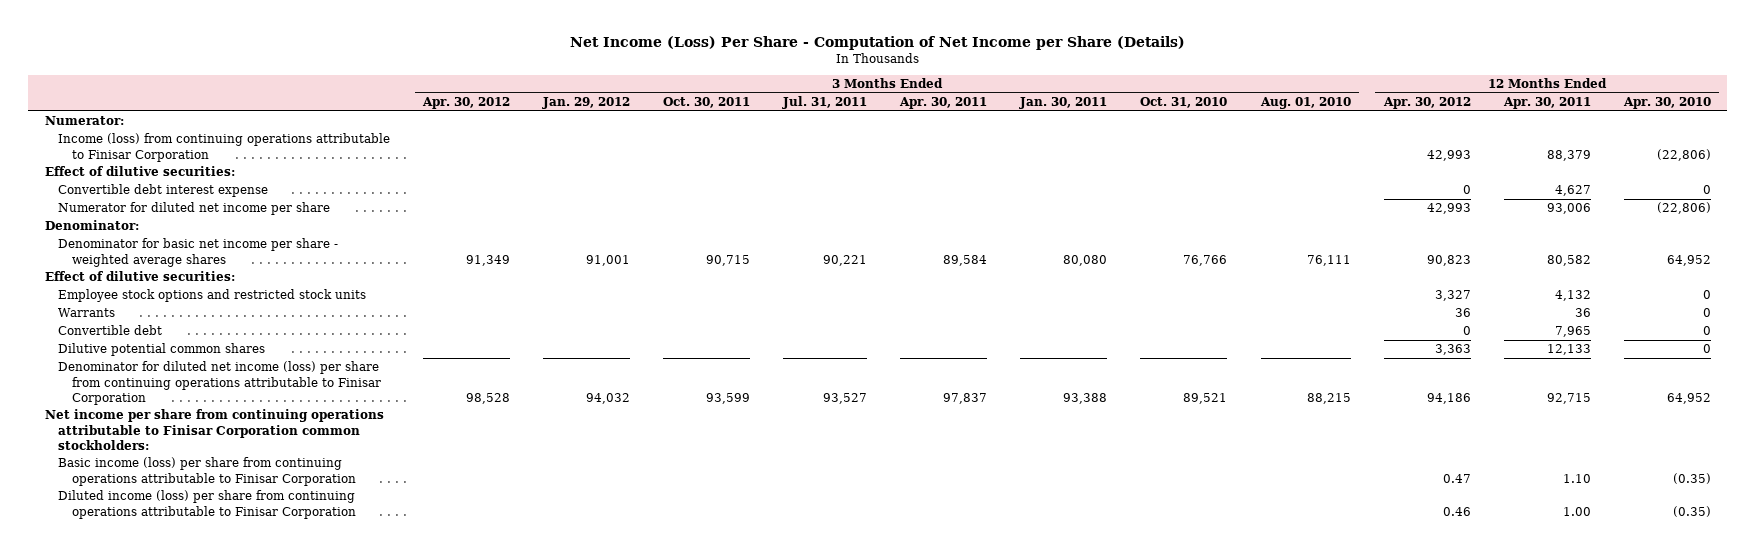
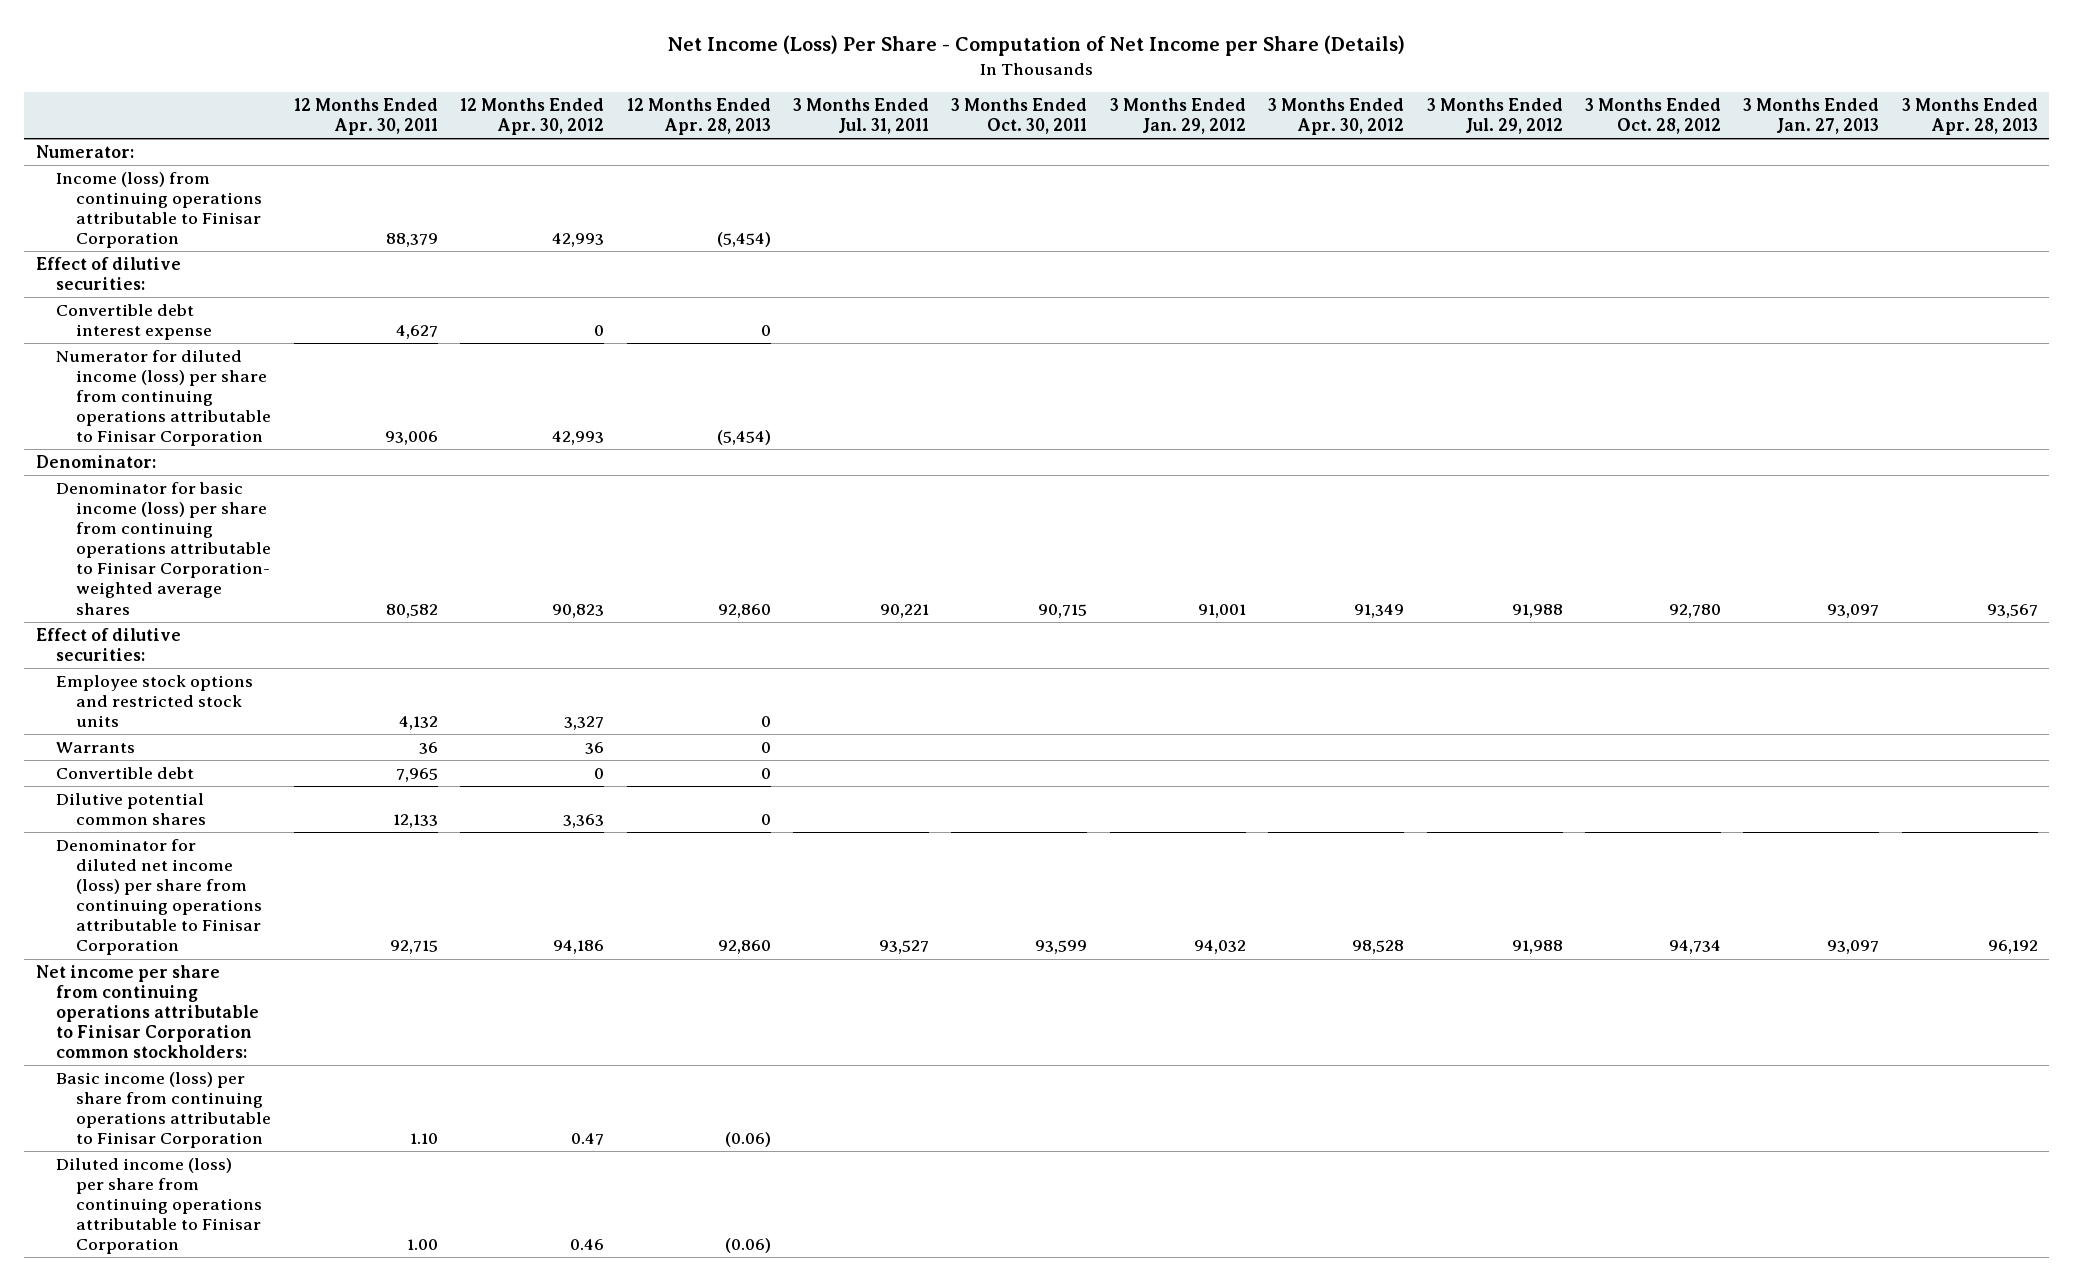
[899,97,988,110] Apr. 30, 2011 -> none
[1019,97,1108,110] Jan. 30, 2011 -> none
[1140,97,1228,109] Oct. 31, 2010 -> none
[1259,97,1351,110] Aug. 01, 2010 -> none
[1622,97,1711,110] Apr. 30, 2010 -> none
none -> [626,97,771,136] 12 Months Ended Apr. 28, 2013
none -> [1426,97,1563,135] 3 Months Ended Jul. 29, 2012
none -> [1584,97,1721,135] 3 Months Ended Oct. 28, 2012
none -> [1743,97,1880,135] 3 Months Ended Jan. 27, 2013
none -> [1901,97,2038,136] 3 Months Ended Apr. 28, 2013
[58,202,331,216] Numerator for diluted net income per share -> [56,349,272,447] Numerator for diluted income (loss) per share from continuing operations attributable to Finisar Corporation
[58,238,339,267] Denominator for basic net income per share - weighted average shares -> [56,481,272,615] Denominator for basic income (loss) per share from continuing operations attributable to Finisar Corporation- weighted average shares

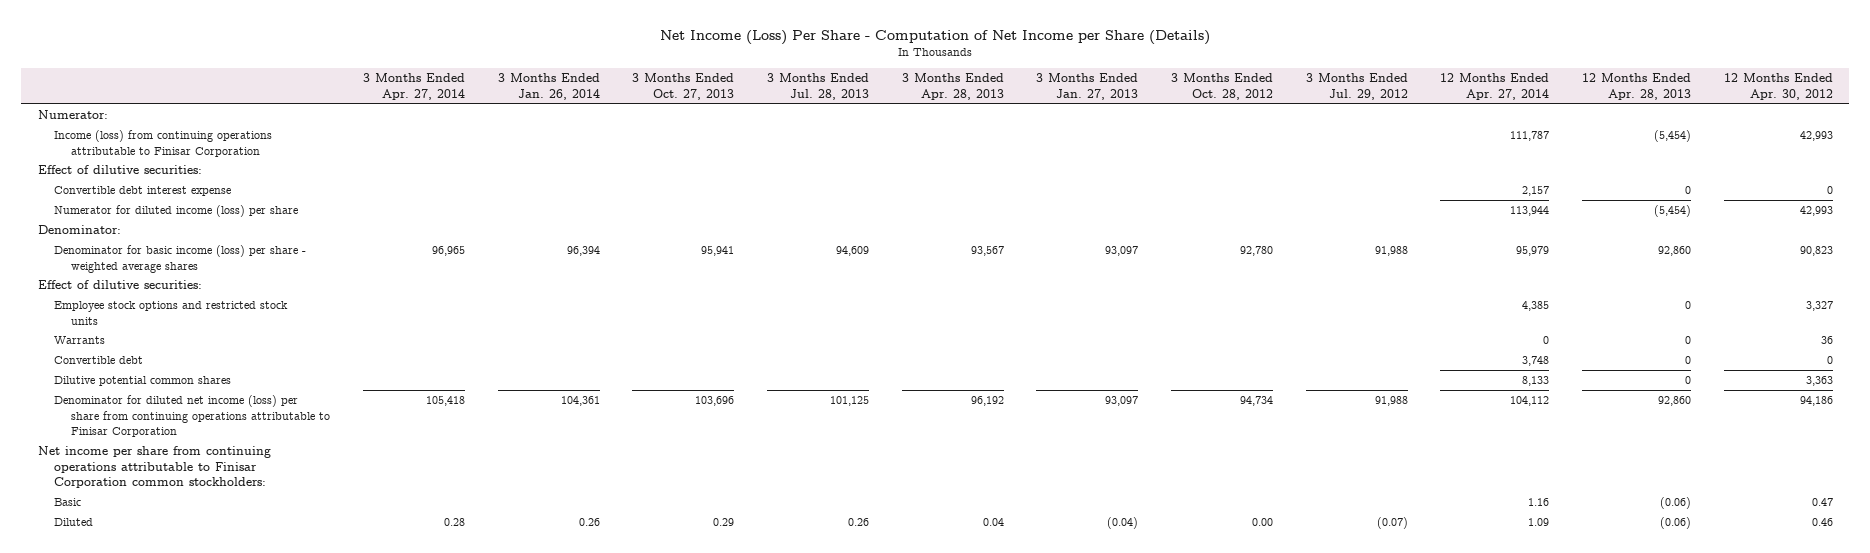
[293,97,438,136] 12 Months Ended Apr. 30, 2011 -> none
[792,97,929,135] 3 Months Ended Jul. 31, 2011 -> none
[951,97,1088,135] 3 Months Ended Oct. 30, 2011 -> none
[1109,97,1246,135] 3 Months Ended Jan. 29, 2012 -> none
[1268,97,1405,136] 3 Months Ended Apr. 30, 2012 -> none
none -> [363,73,466,100] 3 Months Ended Apr. 27, 2014
none -> [497,73,600,100] 3 Months Ended Jan. 26, 2014
none -> [632,73,735,100] 3 Months Ended Oct. 27, 2013
none -> [767,73,870,100] 3 Months Ended Jul. 28, 2013
none -> [1440,73,1550,100] 12 Months Ended Apr. 27, 2014
[56,349,272,447] Numerator for diluted income (loss) per share from continuing operations attributable to Finisar Corporation -> [54,205,299,218] Numerator for diluted income (loss) per share
[56,481,272,615] Denominator for basic income (loss) per share from continuing operations attributable to Finisar Corporation- weighted average shares -> [54,245,307,273] Denominator for basic income (loss) per share - weighted average shares
[56,1157,263,1255] Diluted income (loss) per share from continuing operations attributable to Finisar Corporation -> none
[56,1071,272,1149] Basic income (loss) per share from continuing operations attributable to Finisar Corporation -> [54,498,82,507] Basic
none -> [54,518,94,527] Diluted

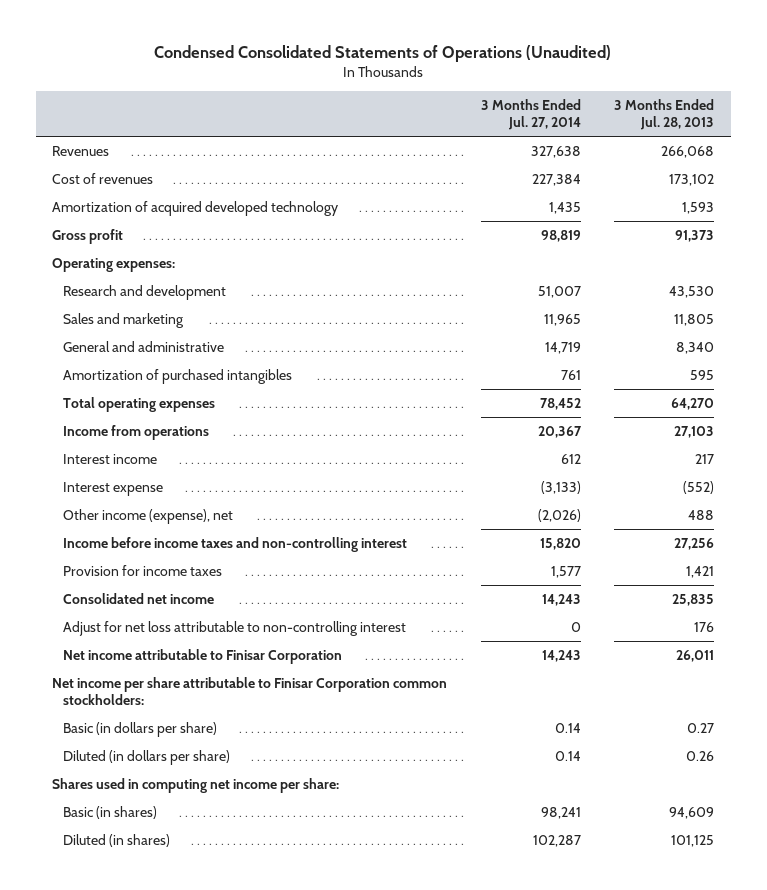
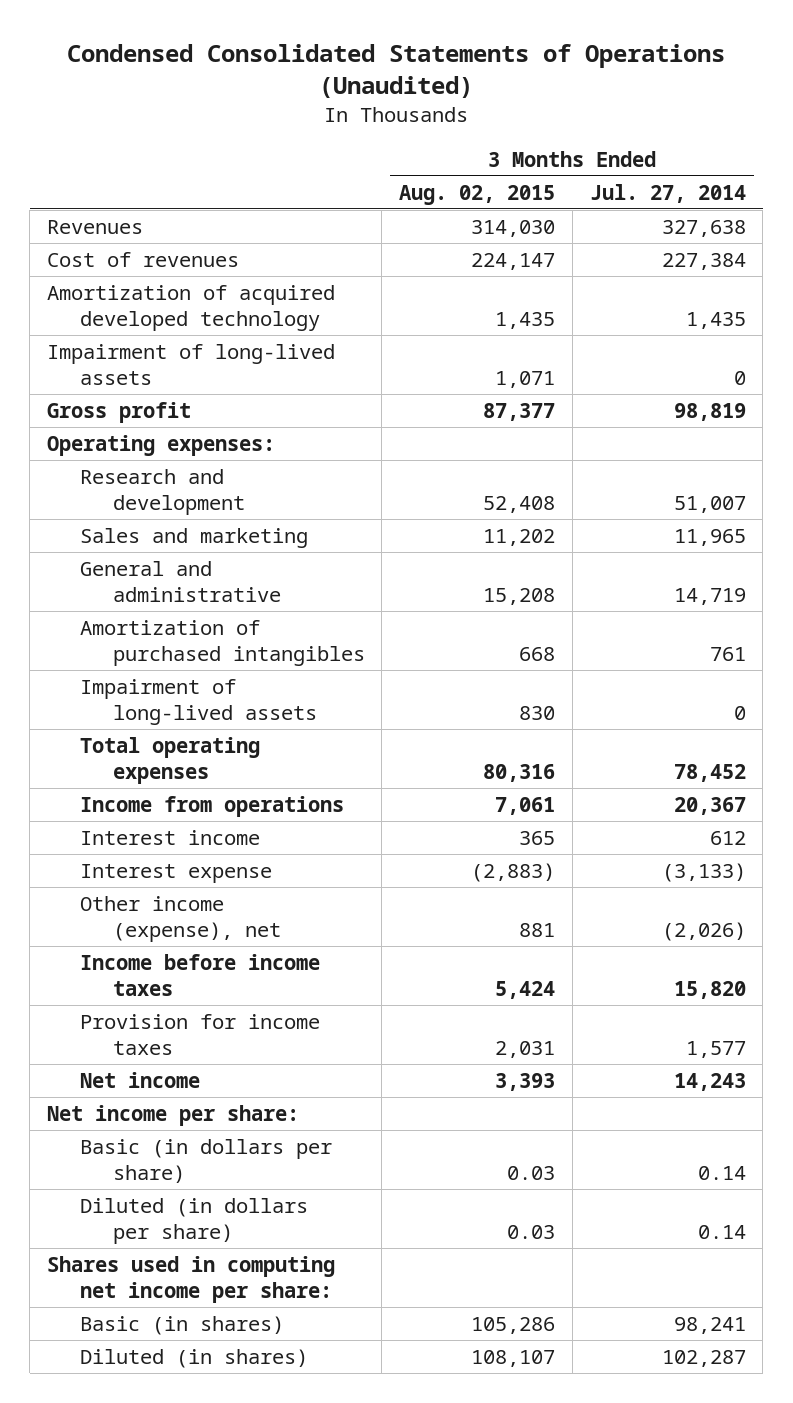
[614,99,715,131] 3 Months Ended Jul. 28, 2013 -> none
none -> [399,184,556,205] Aug. 02, 2015
none -> [46,344,335,385] Impairment of long-lived assets
none -> [79,679,317,725] Impairment of long-lived assets
[62,537,407,553] Income before income taxes and non-controlling interest -> [79,954,320,996] Income before income taxes
[62,593,214,605] Consolidated net income -> none
[62,621,406,637] Adjust for net loss attributable to non-controlling interest -> none
[62,649,342,665] Net income attributable to Finisar Corporation -> [79,1072,200,1089] Net income
[52,677,448,706] Net income per share attributable to Finisar Corporation common stockholders: -> [46,1105,299,1127] Net income per share:

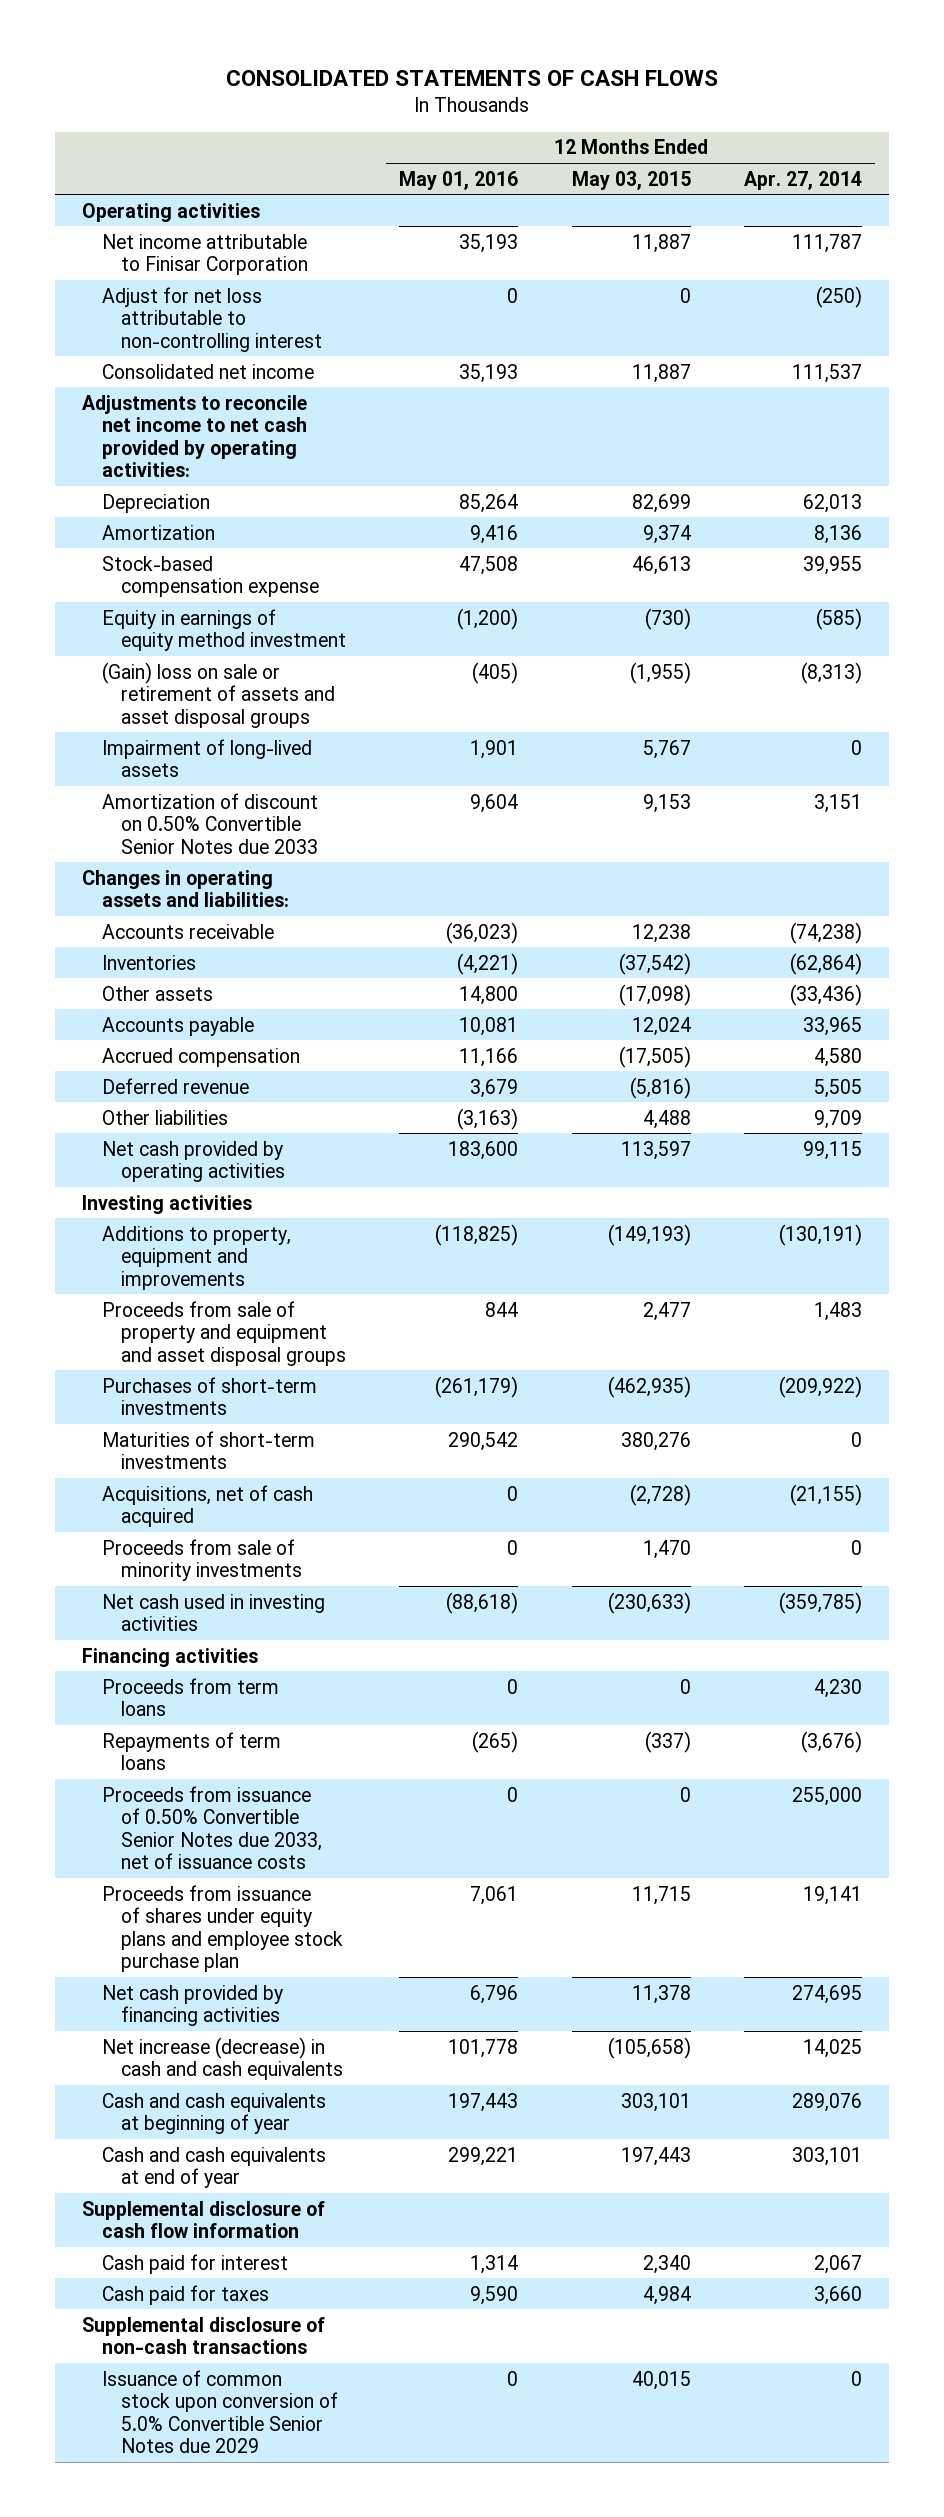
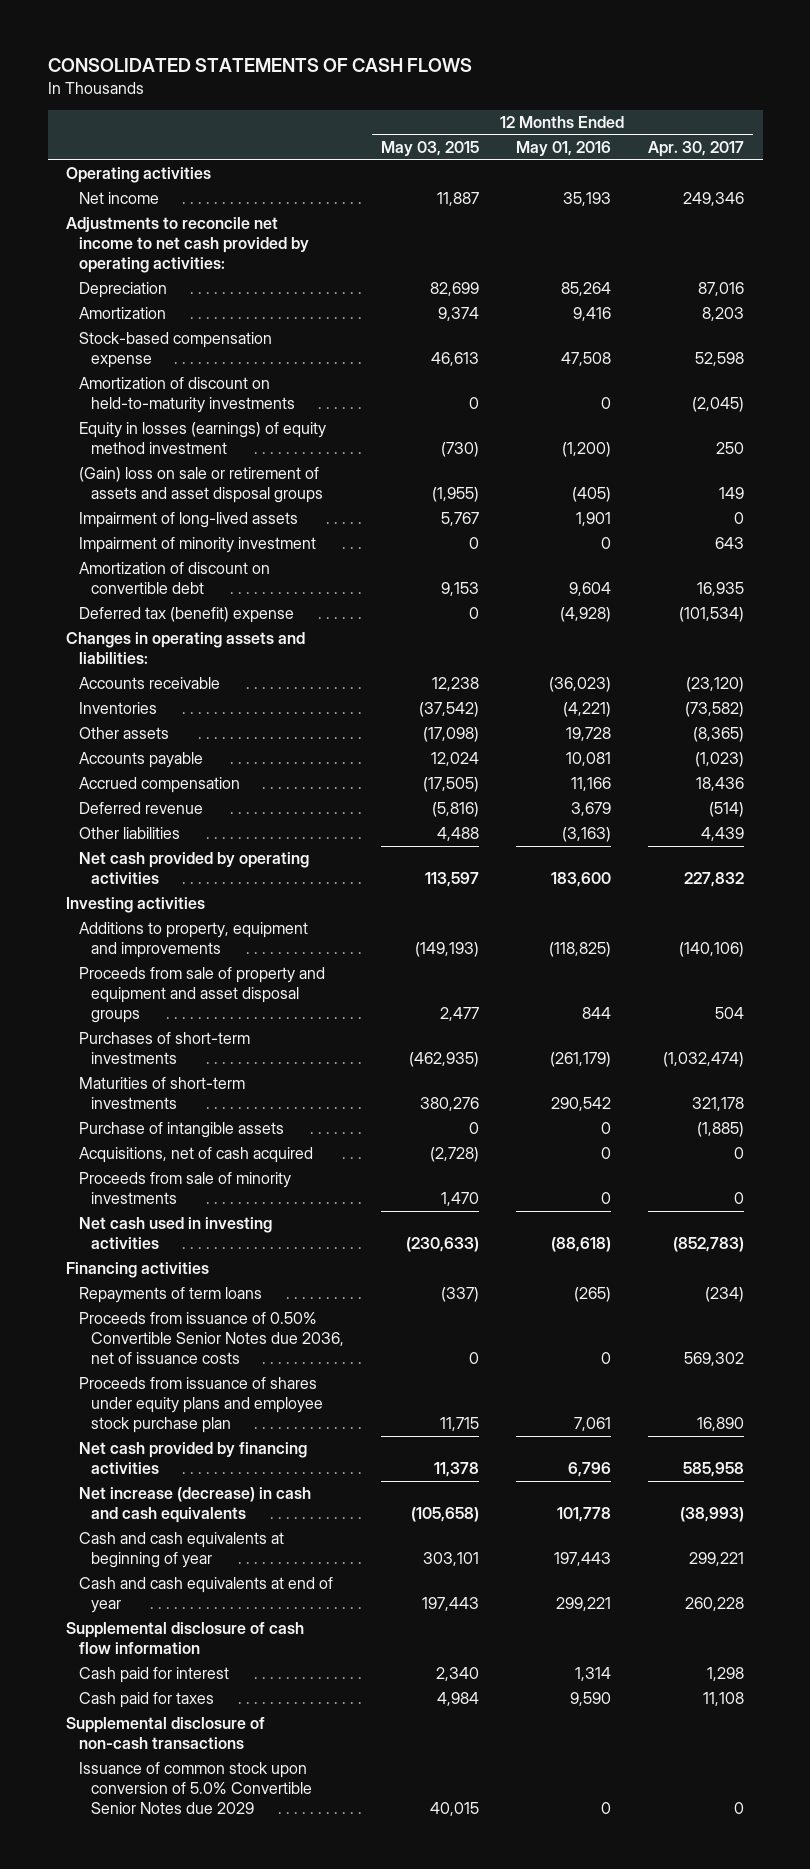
[744,170,863,190] Apr. 27, 2014 -> none
none -> [648,141,745,158] Apr. 30, 2017
[101,286,322,352] Adjust for net loss attributable to non-controlling interest -> none
[101,363,314,379] Consolidated net income -> none
[101,233,308,276] Net income attributable to Finisar Corporation -> [78,192,159,205] Net income
none -> [78,377,295,414] Amortization of discount on held-to-maturity investments
[101,608,346,652] Equity in earnings of equity method investment -> [78,422,326,455] Equity in losses (earnings) of equity method investment
none -> [78,537,316,554] Impairment of minority investment
[101,792,318,854] Amortization of discount on 0.50% Convertible Senior Notes due 2033 -> [78,562,270,595] Amortization of discount on convertible debt
none -> [78,607,294,624] Deferred tax (benefit) expense
[459,985,519,1005] 14,800 -> [565,727,611,742] 19,728
none -> [78,1122,284,1139] Purchase of intangible assets
[101,1677,279,1717] Proceeds from term loans -> none
[101,1785,322,1870] Proceeds from issuance of 0.50% Convertible Senior Notes due 2033, net of issuance costs -> [78,1312,344,1365] Proceeds from issuance of 0.50% Convertible Senior Notes due 2036, net of issuance costs

